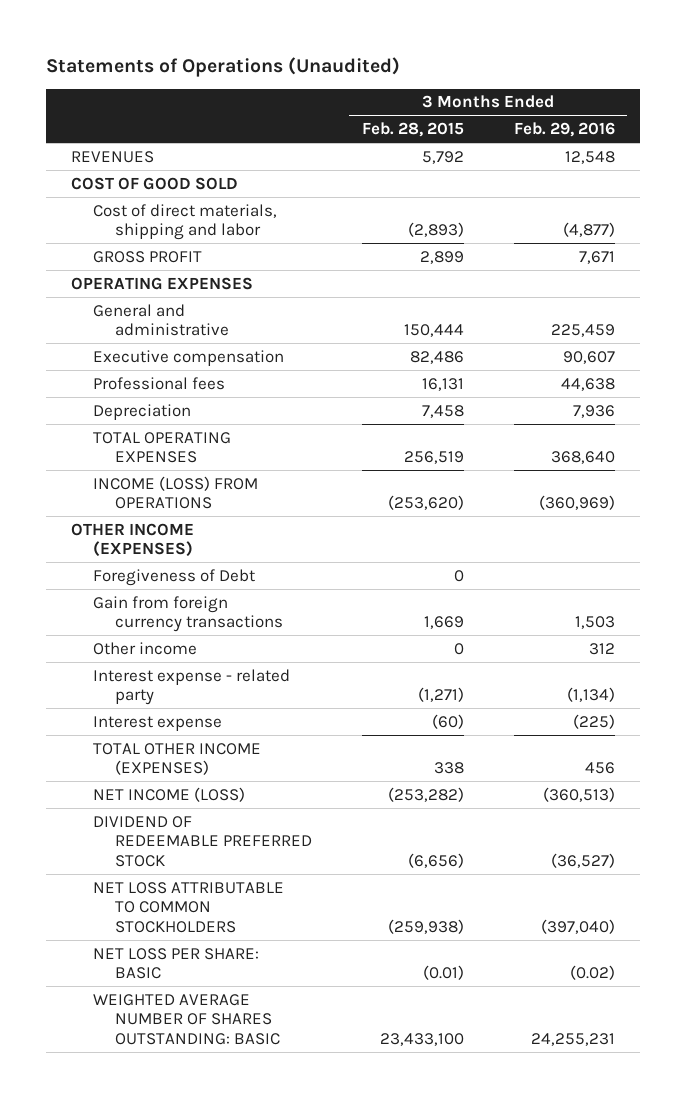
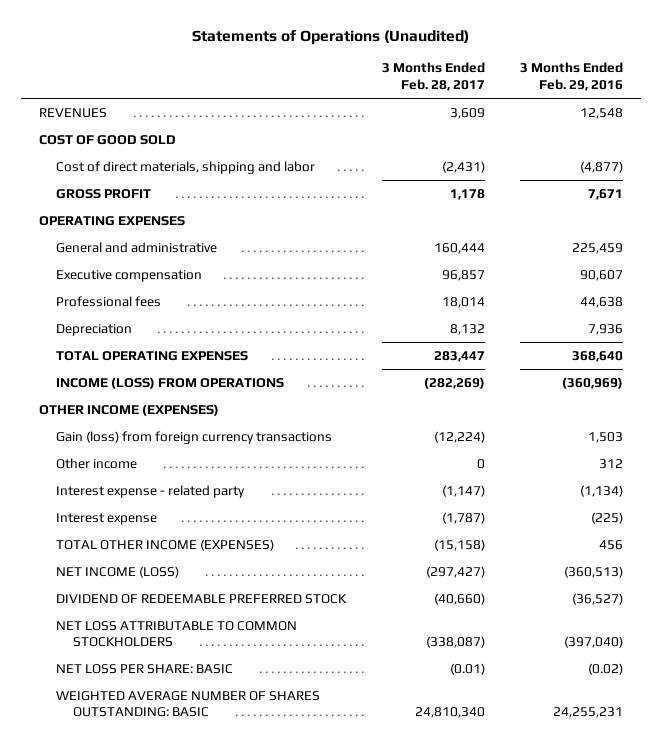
[361,122,464,138] Feb. 28, 2015 -> none
none -> [381,62,485,91] 3 Months Ended Feb. 28, 2017
[92,568,255,586] Foregiveness of Debt -> none
[92,595,283,633] Gain from foreign currency transactions -> [56,430,333,444] Gain (loss) from foreign currency transactions

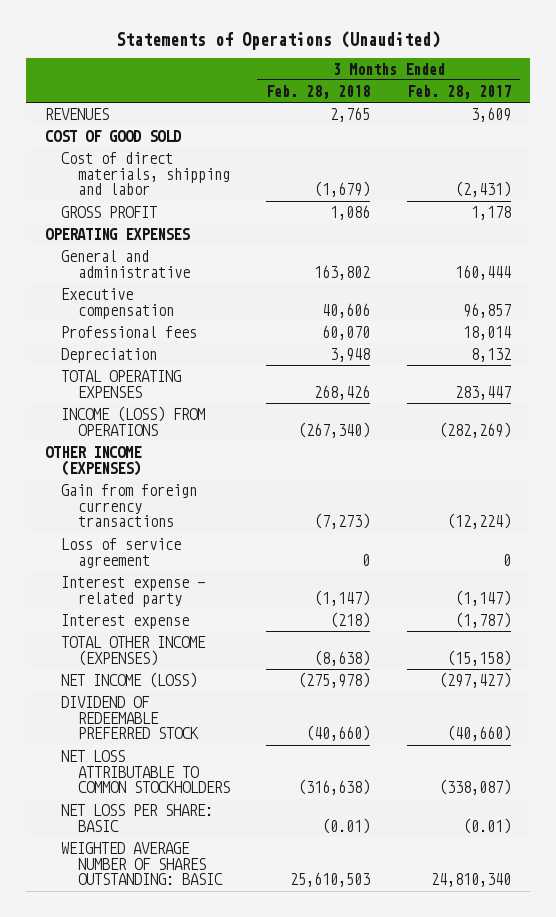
[519,62,623,91] 3 Months Ended Feb. 29, 2016 -> none
none -> [266,84,371,99] Feb. 28, 2018
[56,457,138,469] Other income -> none
[56,430,333,444] Gain (loss) from foreign currency transactions -> [61,483,198,528] Gain from foreign currency transactions
none -> [61,537,182,568] Loss of service agreement

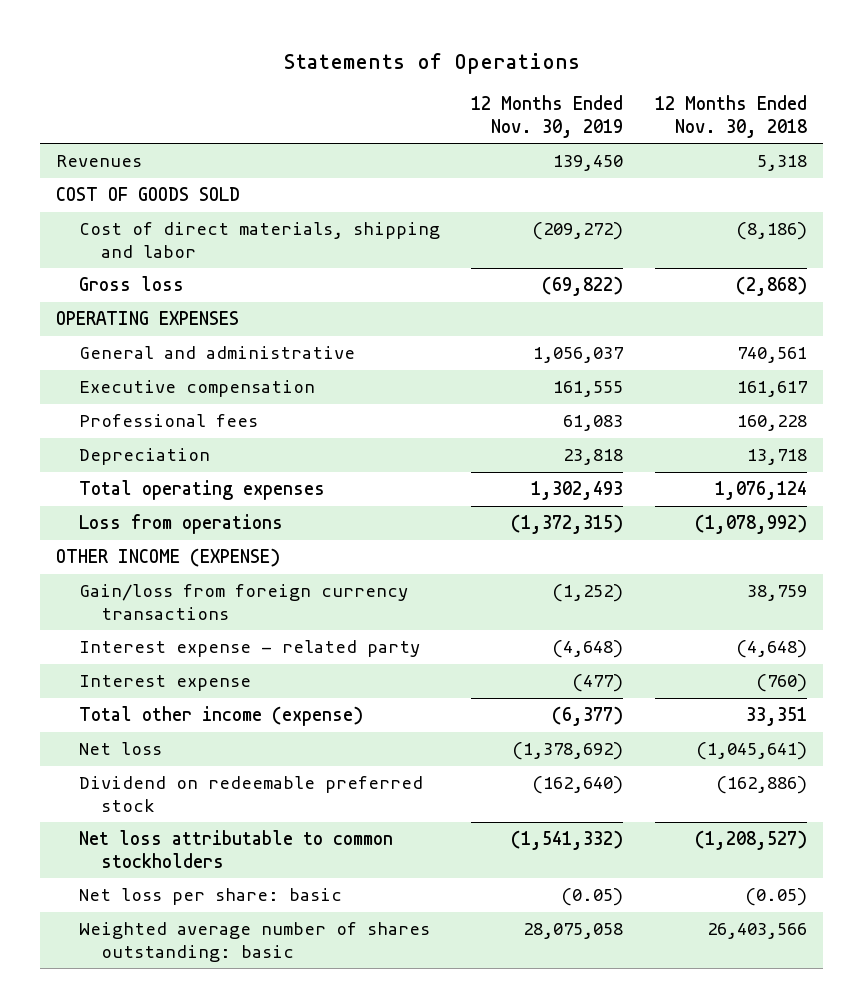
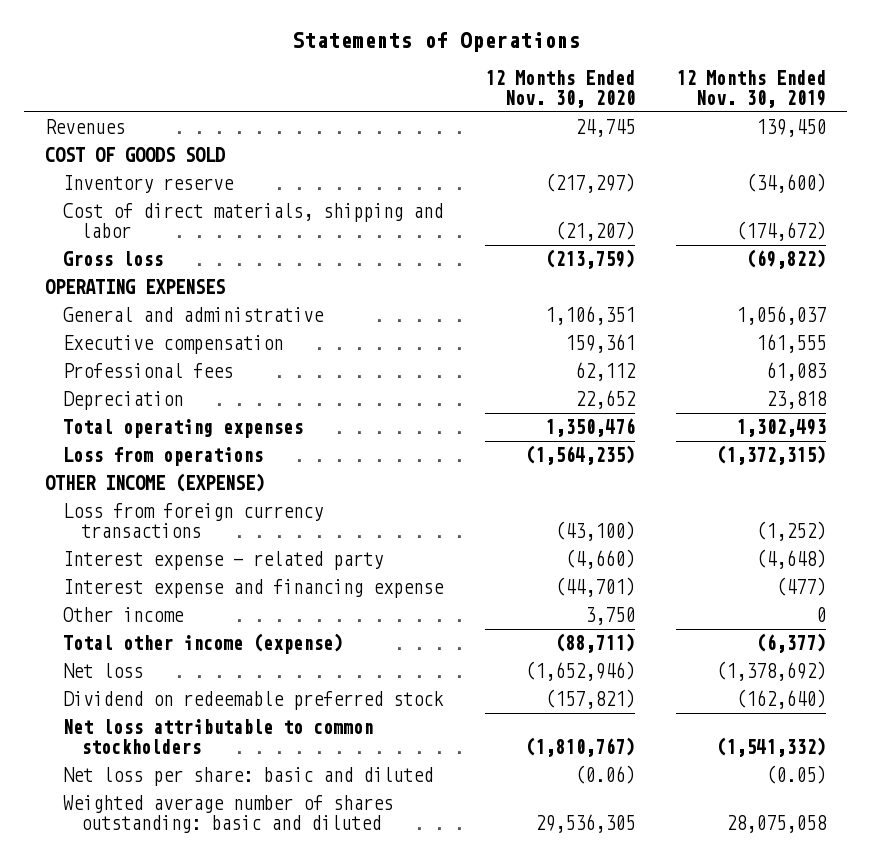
[655,95,808,138] 12 Months Ended Nov. 30, 2018 -> none
none -> [484,70,635,108] 12 Months Ended Nov. 30, 2020
none -> [62,175,234,194] Inventory reserve
[532,222,624,241] (209,272) -> [736,221,827,242] (174,672)
[78,584,408,620] Gain/loss from foreign currency transactions -> [62,503,323,539] Loss from foreign currency transactions
[78,675,251,692] Interest expense -> [62,579,444,599] Interest expense and financing expense
none -> [62,607,184,623] Other income
[78,888,342,906] Net loss per share: basic -> [62,767,433,787] Net loss per share: basic and diluted
[78,922,430,962] Weighted average number of shares outstanding: basic -> [62,795,393,834] Weighted average number of shares outstanding: basic and diluted

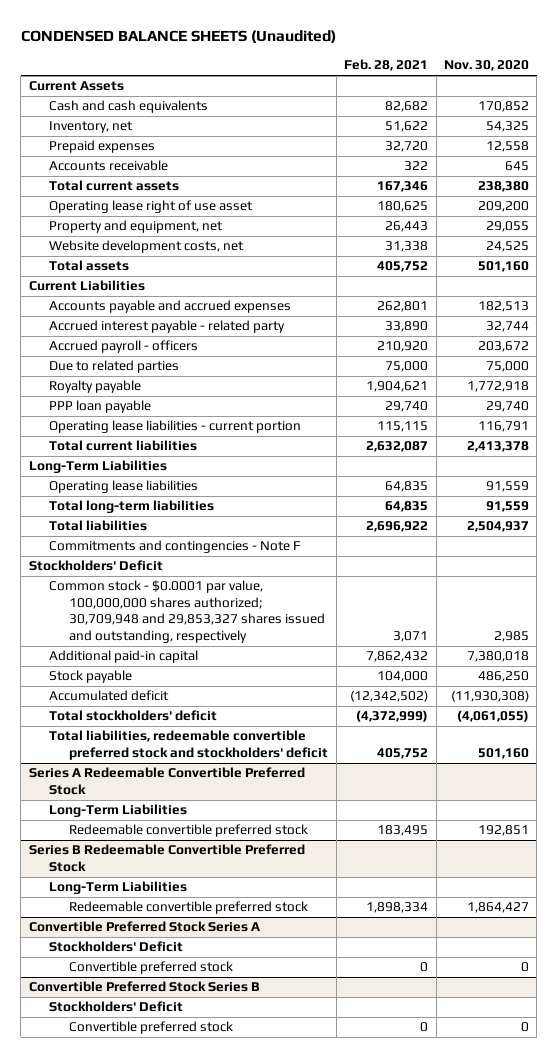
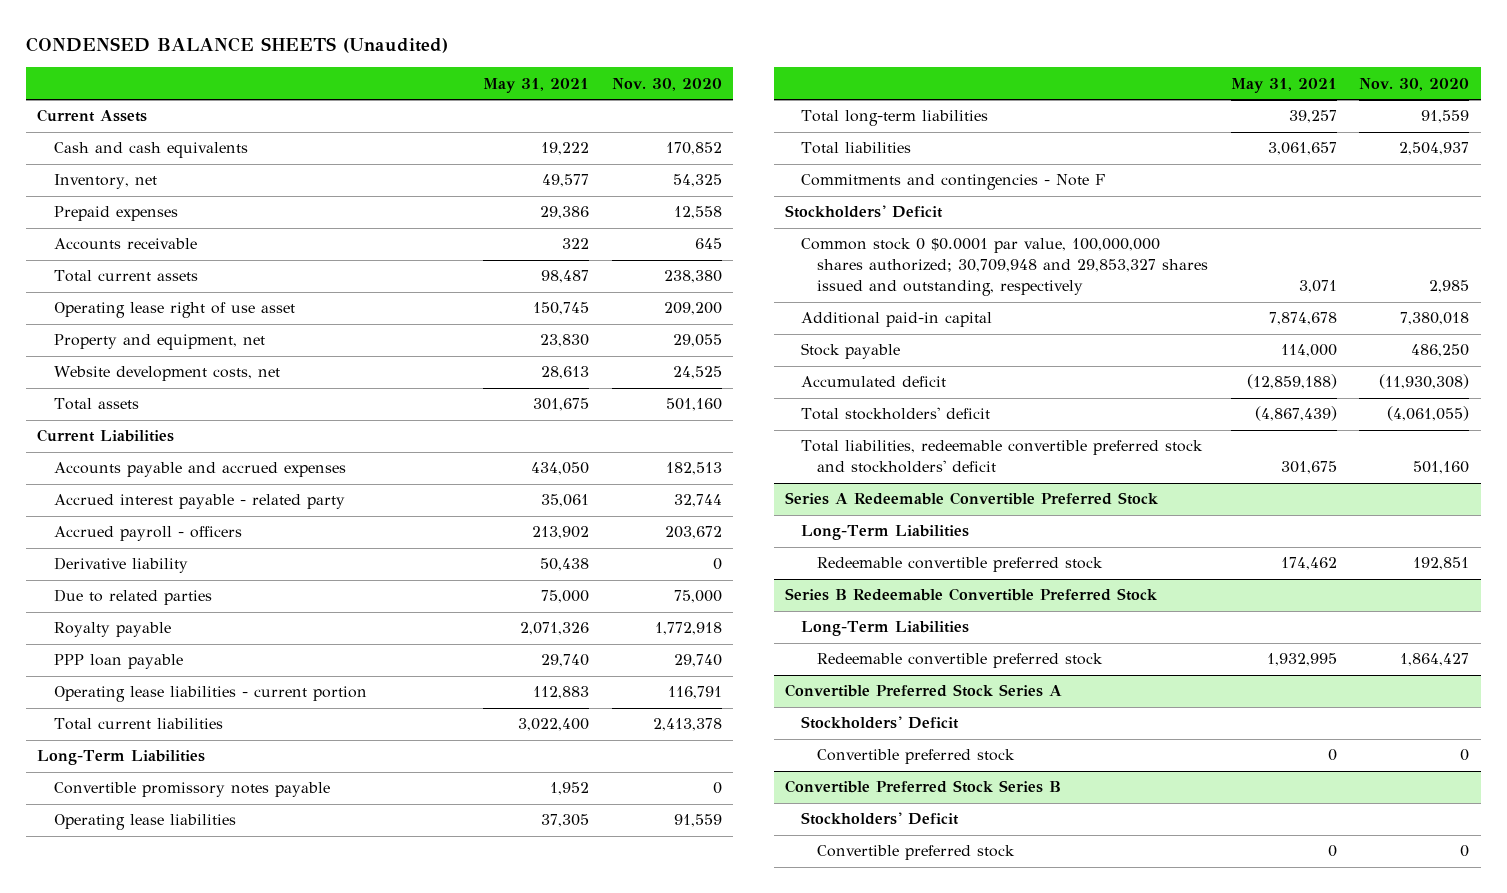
[344,59,429,72] Feb. 28, 2021 -> none
none -> [483,77,590,93] May 31, 2021
none -> [53,557,188,574] Derivative liability
none -> [53,782,330,798] Convertible promissory notes payable
[48,580,326,643] Common stock - $0.0001 par value, 100,000,000 shares authorized; 30,709,948 and 29,853,327 shares issued and outstanding, respectively -> [801,238,1209,297] Common stock 0 $0.0001 par value, 100,000,000 shares authorized; 30,709,948 and 29,853,327 shares issued and outstanding, respectively

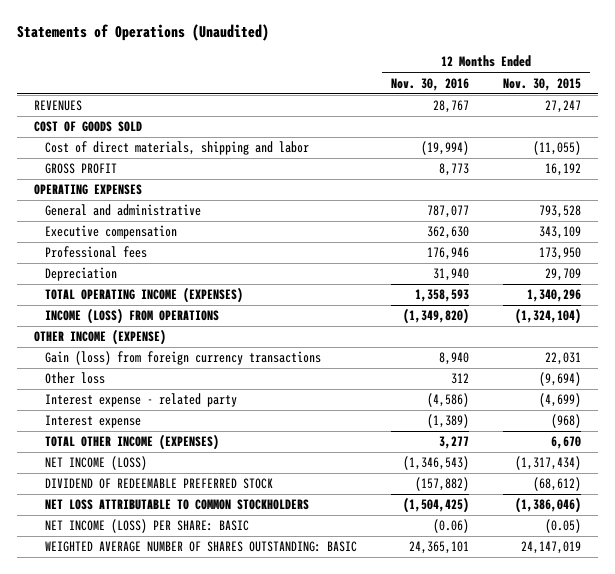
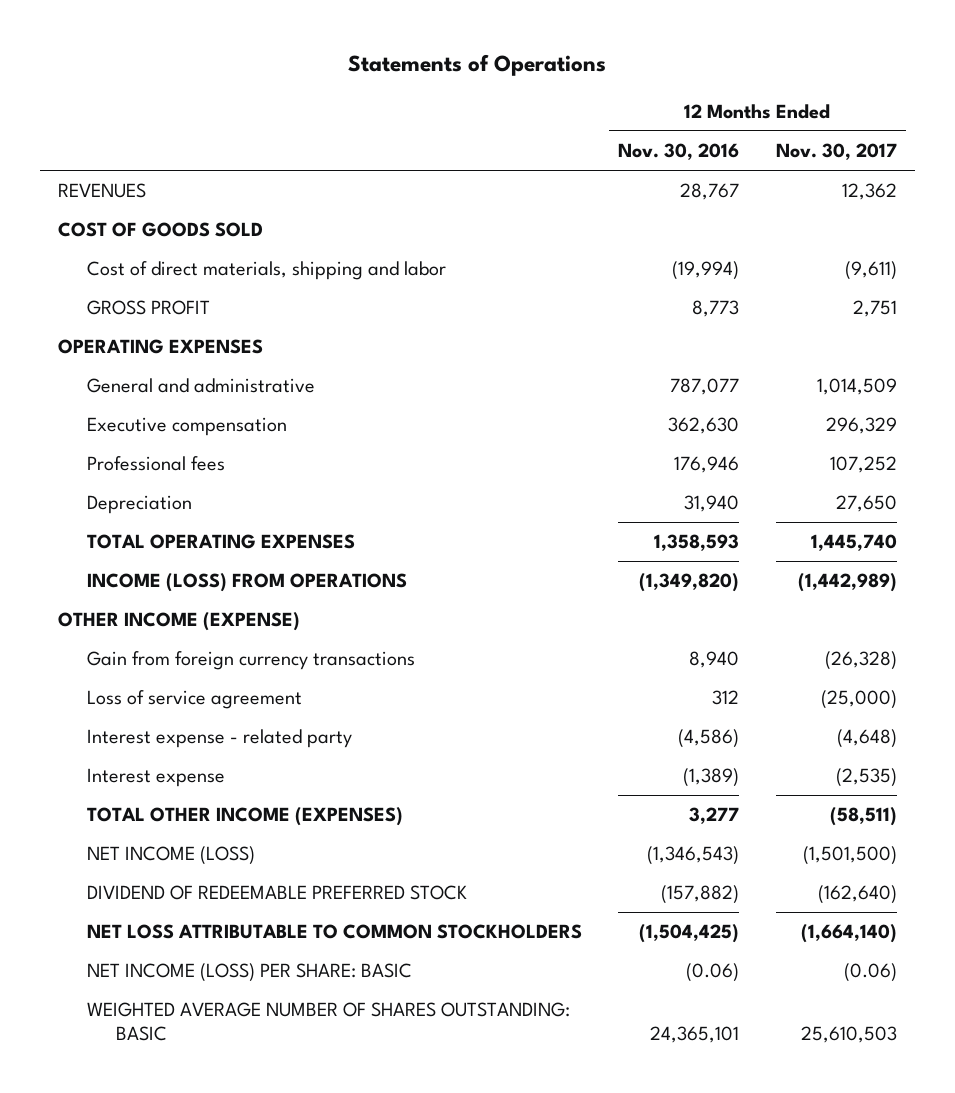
[16,24,269,42] Statements of Operations (Unaudited) -> [348,54,607,77] Statements of Operations
[503,77,582,91] Nov. 30, 2015 -> none
none -> [775,143,897,161] Nov. 30, 2017
[44,287,243,304] TOTAL OPERATING INCOME (EXPENSES) -> [87,534,356,550] TOTAL OPERATING EXPENSES
[44,351,321,366] Gain (loss) from foreign currency transactions -> [87,651,416,671] Gain from foreign currency transactions
[44,372,105,385] Other loss -> [87,690,303,710] Loss of service agreement

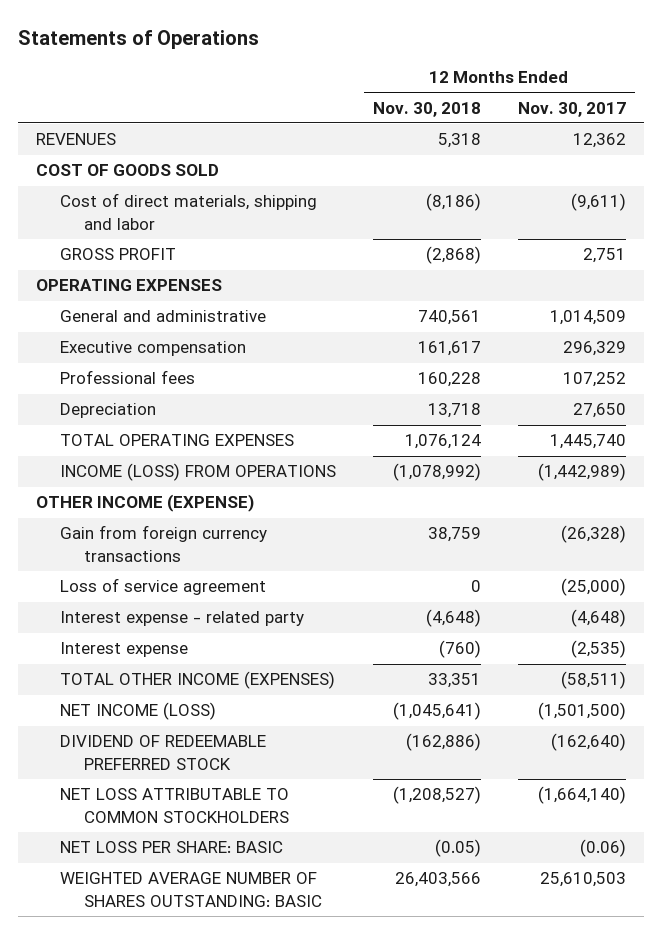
[618,143,740,161] Nov. 30, 2016 -> none
none -> [373,101,482,117] Nov. 30, 2018
[87,963,413,983] NET INCOME (LOSS) PER SHARE: BASIC -> [60,841,284,854] NET LOSS PER SHARE: BASIC

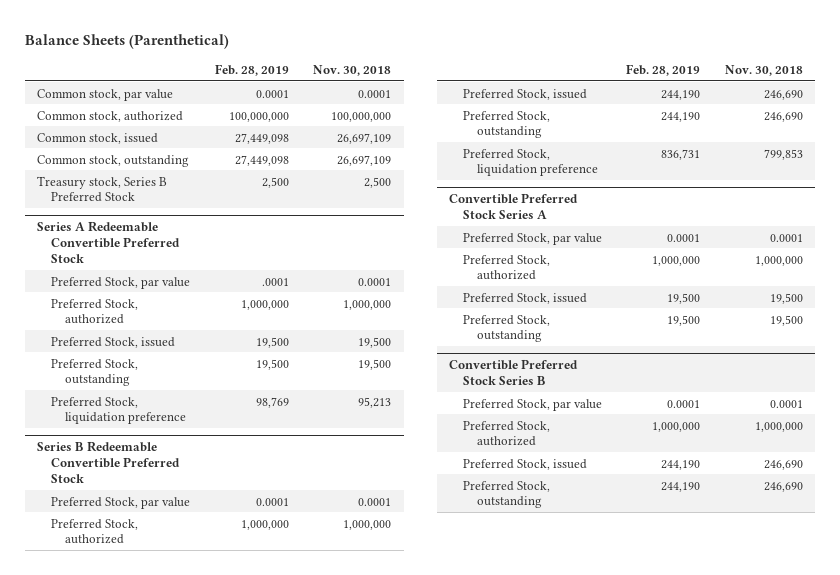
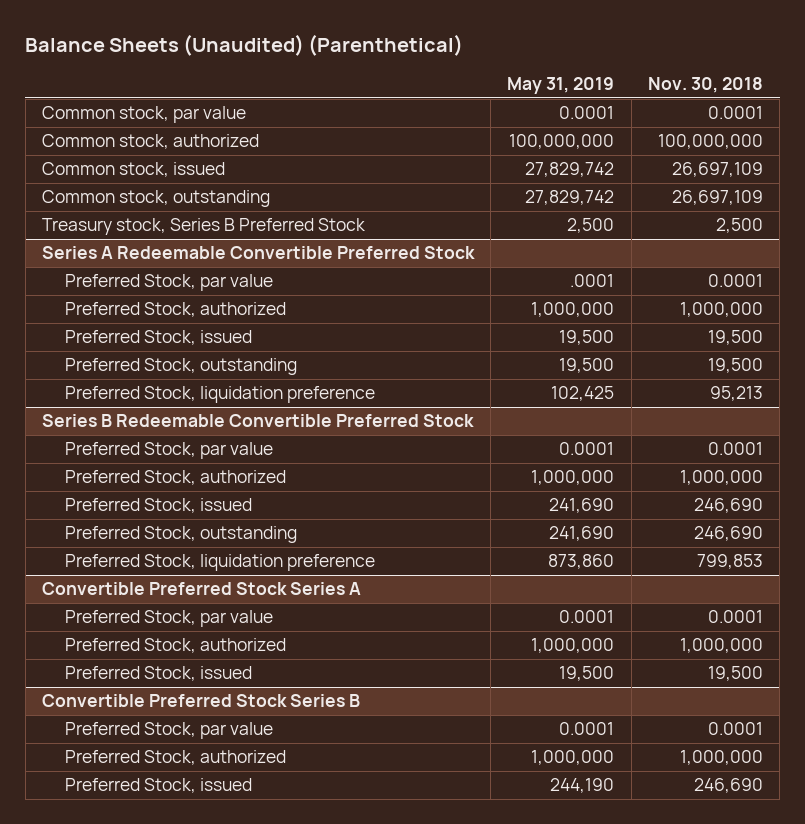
[24,34,229,50] Balance Sheets (Parenthetical) -> [25,33,464,56] Balance Sheets (Unaudited) (Parenthetical)
[214,64,289,77] Feb. 28, 2019 -> none
none -> [507,76,615,94] May 31, 2019
[462,314,550,343] Preferred Stock, outstanding -> none
[462,480,550,509] Preferred Stock, outstanding -> none

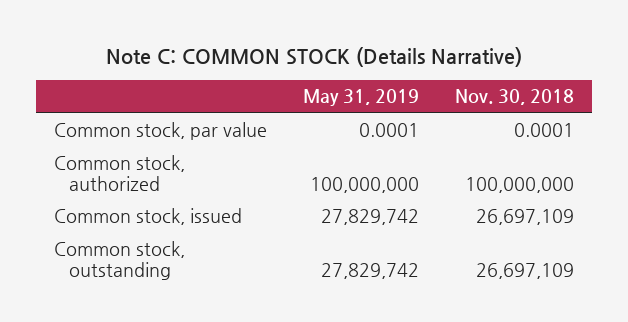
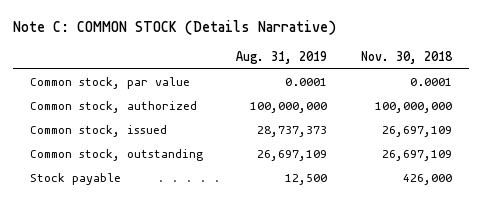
[303,89,420,107] May 31, 2019 -> none
none -> [236,50,328,64] Aug. 31, 2019
none -> [29,173,121,186] Stock payable

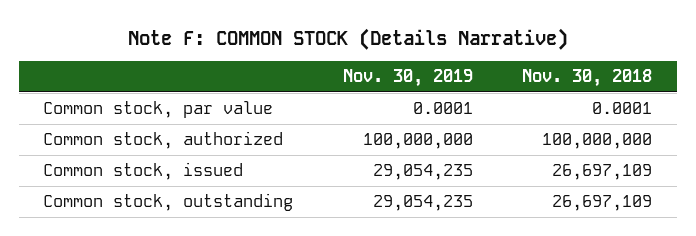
[12,20,336,36] Note C: COMMON STOCK (Details Narrative) -> [127,27,568,50] Note F: COMMON STOCK (Details Narrative)
[236,50,328,64] Aug. 31, 2019 -> none
none -> [342,69,473,88] Nov. 30, 2019
[29,173,121,186] Stock payable -> none

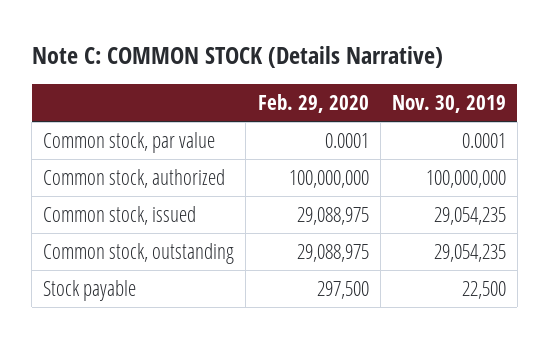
[127,27,568,50] Note F: COMMON STOCK (Details Narrative) -> [31,45,443,68] Note C: COMMON STOCK (Details Narrative)
[522,69,653,88] Nov. 30, 2018 -> none
none -> [257,94,369,114] Feb. 29, 2020
none -> [43,279,137,301] Stock payable

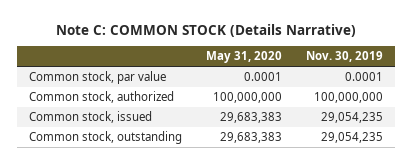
[257,94,369,114] Feb. 29, 2020 -> none
none -> [205,51,282,64] May 31, 2020
[43,279,137,301] Stock payable -> none

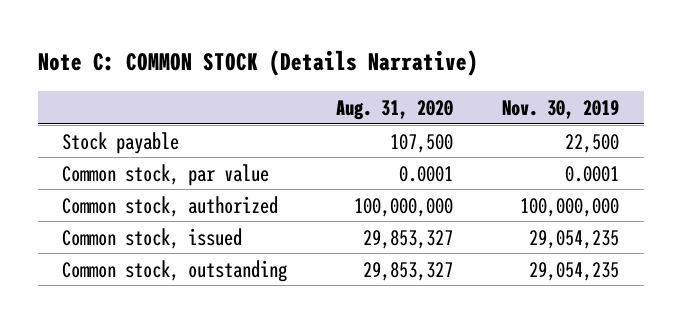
[205,51,282,64] May 31, 2020 -> none
none -> [336,99,454,120] Aug. 31, 2020
none -> [62,131,180,154] Stock payable

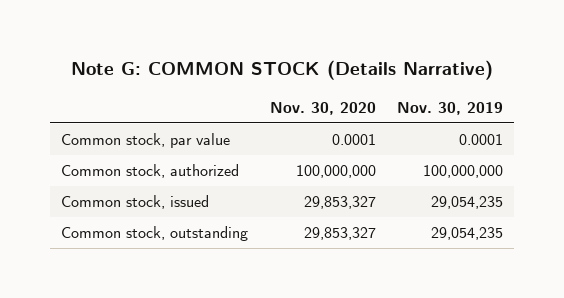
[38,50,479,77] Note C: COMMON STOCK (Details Narrative) -> [71,60,494,81] Note G: COMMON STOCK (Details Narrative)
[336,99,454,120] Aug. 31, 2020 -> none
none -> [269,101,376,115] Nov. 30, 2020
[62,131,180,154] Stock payable -> none

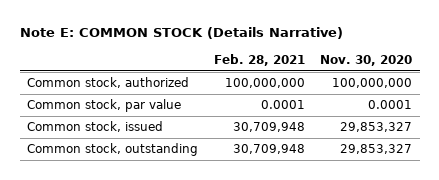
[71,60,494,81] Note G: COMMON STOCK (Details Narrative) -> [19,27,343,40] Note E: COMMON STOCK (Details Narrative)
[397,101,504,115] Nov. 30, 2019 -> none
none -> [213,53,305,66] Feb. 28, 2021
[61,133,231,149] Common stock, par value -> [27,99,182,113] Common stock, par value

